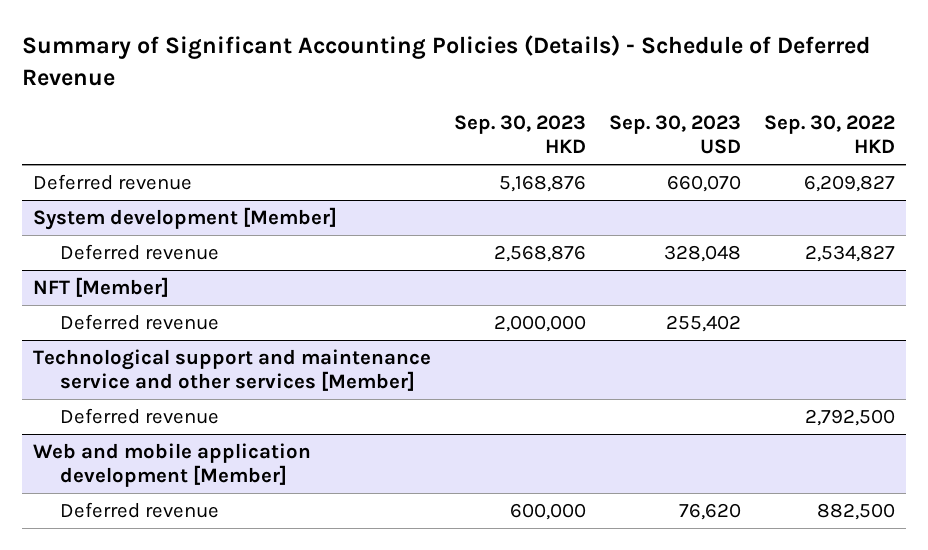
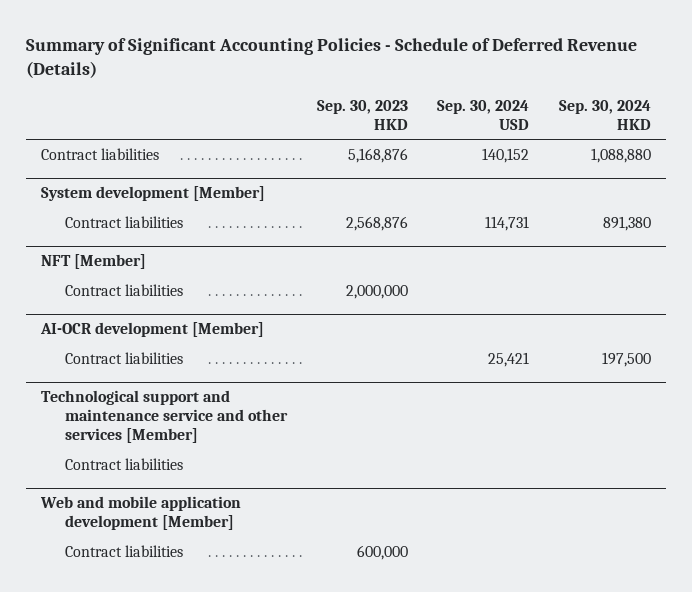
[22,35,871,86] Summary of Significant Accounting Policies (Details) - Schedule of Deferred Revenue -> [26,37,638,79] Summary of Significant Accounting Policies - Schedule of Deferred Revenue (Details)
[609,115,742,154] Sep. 30, 2023 USD -> none
[763,115,895,153] Sep. 30, 2022 HKD -> none
none -> [437,100,530,131] Sep. 30, 2024 USD
none -> [559,100,652,131] Sep. 30, 2024 HKD
[33,174,193,191] Deferred revenue -> [41,147,160,160] Contract liabilities
[59,244,219,261] Deferred revenue -> [64,215,183,228] Contract liabilities
[59,314,219,331] Deferred revenue -> none
none -> [64,283,183,296] Contract liabilities
none -> [40,322,265,338] AI-OCR development [Member]
none -> [64,351,183,364] Contract liabilities
[59,408,219,425] Deferred revenue -> none
none -> [64,457,183,470] Contract liabilities
[59,502,219,519] Deferred revenue -> none
none -> [64,544,183,557] Contract liabilities

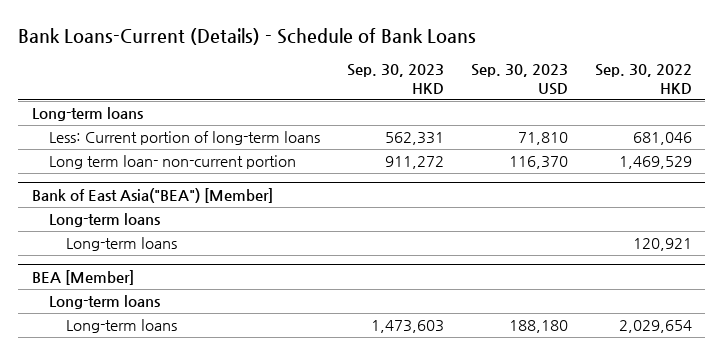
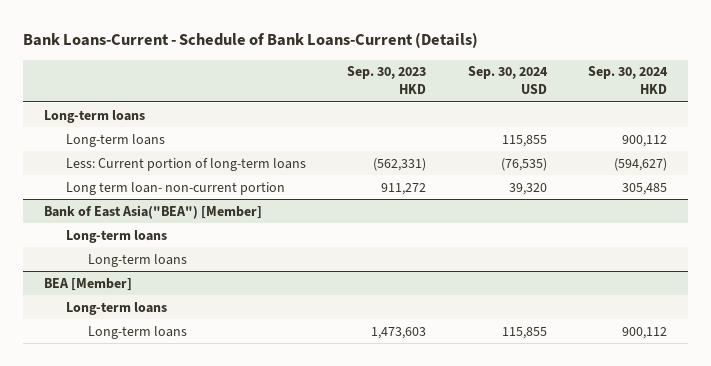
[18,27,477,45] Bank Loans-Current (Details) - Schedule of Bank Loans -> [23,32,479,49] Bank Loans-Current - Schedule of Bank Loans-Current (Details)
[470,64,568,96] Sep. 30, 2023 USD -> none
[594,64,692,95] Sep. 30, 2022 HKD -> none
none -> [467,66,548,95] Sep. 30, 2024 USD
none -> [588,66,669,95] Sep. 30, 2024 HKD
none -> [66,133,166,147] Long-term loans
[384,132,444,146] 562,331 -> [373,157,427,171] (562,331)

